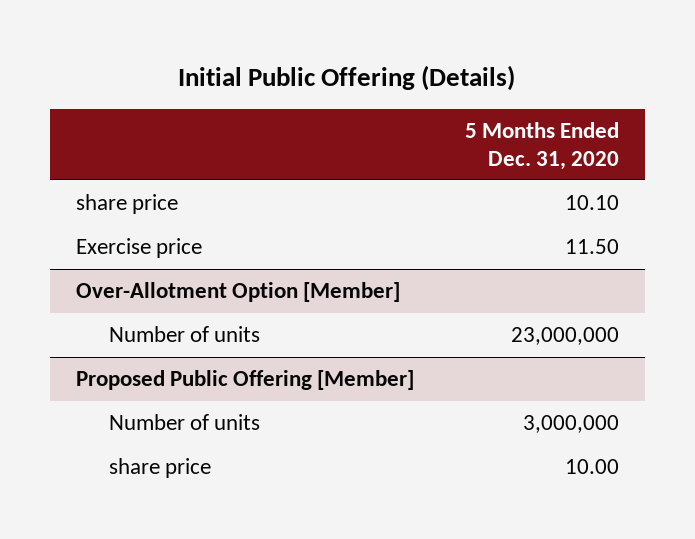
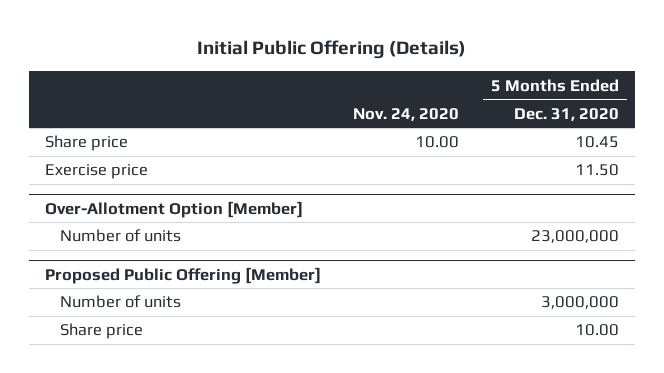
none -> [352,107,459,121] Nov. 24, 2020
[75,194,178,215] share price -> [44,135,128,152] Share price
[564,195,619,211] 10.10 -> [574,136,619,149] 10.45
[109,458,212,479] share price -> [59,323,143,340] Share price

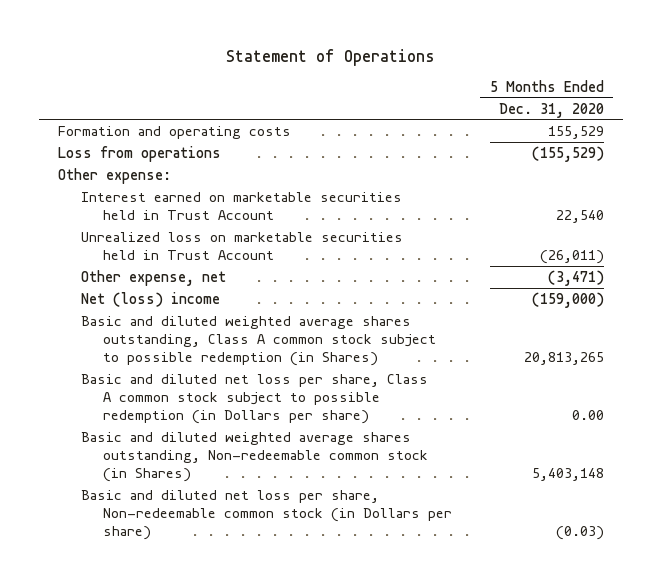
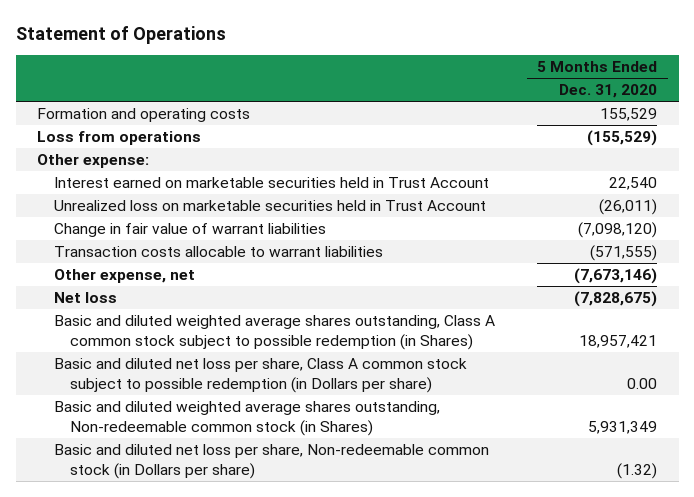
none -> [53,223,326,238] Change in fair value of warrant liabilities
none -> [53,246,383,258] Transaction costs allocable to warrant liabilities
[547,269,604,286] (3,471) -> [574,268,658,285] (7,673,146)
[80,291,220,307] Net (loss) income -> [53,292,117,304] Net loss
[531,291,604,308] (159,000) -> [574,291,658,308] (7,828,675)
[523,351,604,365] 20,813,265 -> [579,334,658,348] 18,957,421
[531,467,604,481] 5,403,148 -> [588,420,658,434] 5,931,349
[555,525,604,540] (0.03) -> [617,462,658,479] (1.32)

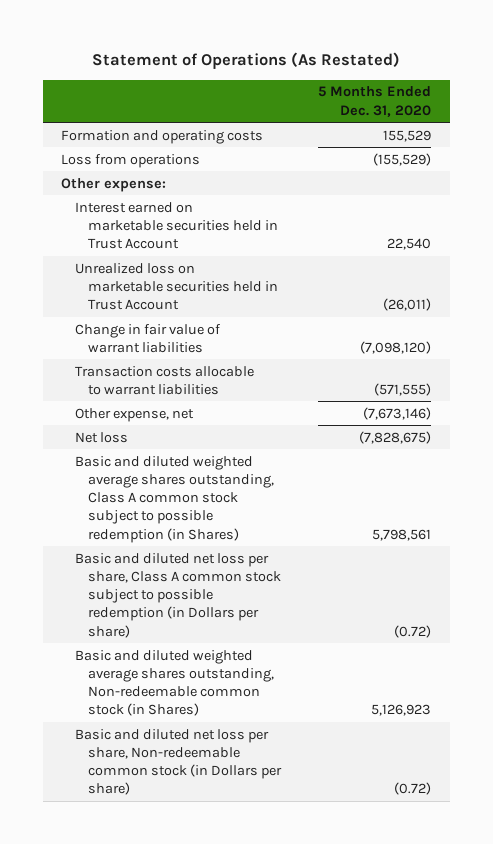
[15,25,226,44] Statement of Operations -> [92,52,401,70] Statement of Operations (As Restated)
[579,334,658,348] 18,957,421 -> [372,528,432,541] 5,798,561
[627,377,658,389] 0.00 -> [394,624,432,638] (0.72)
[588,420,658,434] 5,931,349 -> [371,704,432,717] 5,126,923
[617,462,658,479] (1.32) -> [394,782,432,796] (0.72)

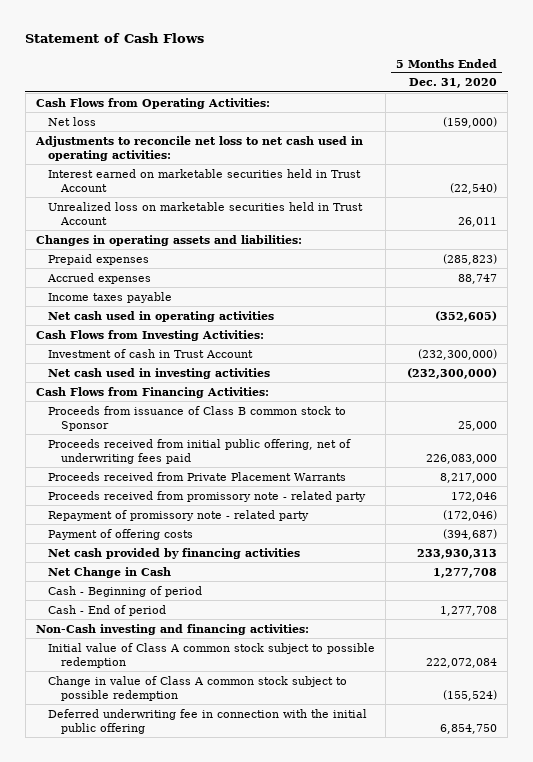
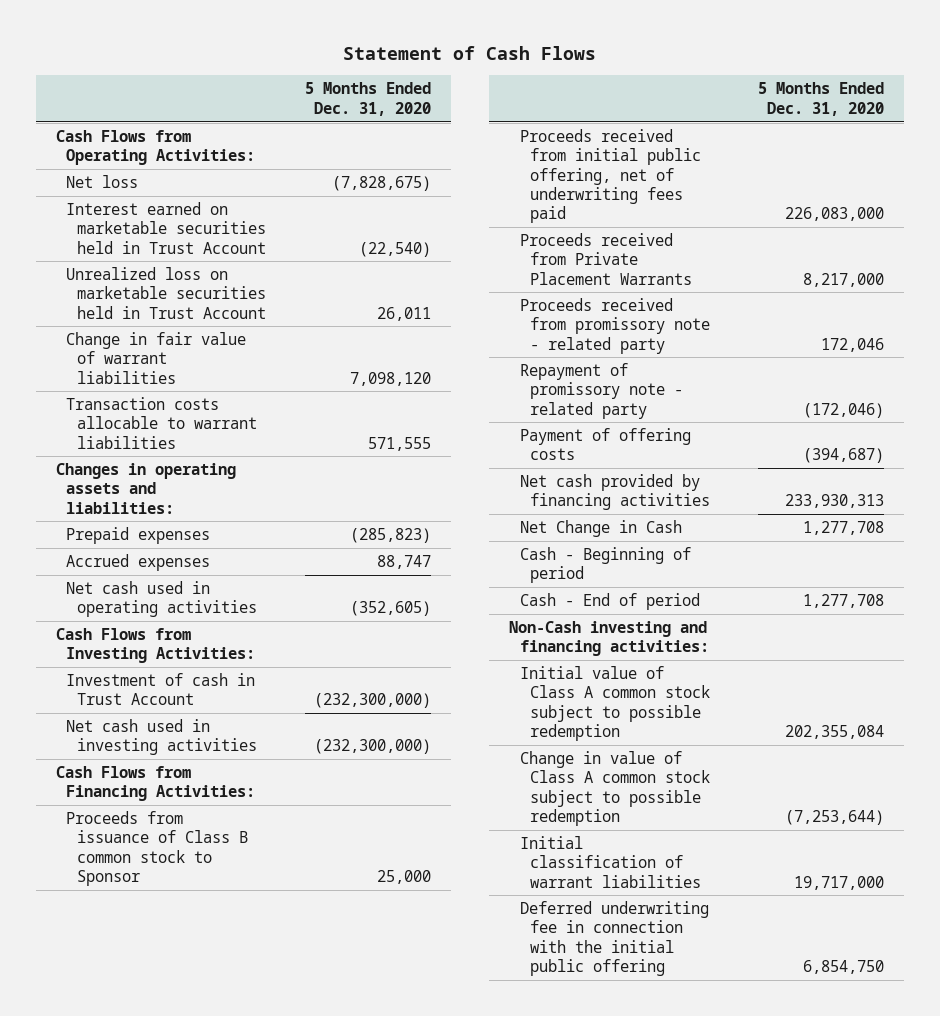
[34,135,363,161] Adjustments to reconcile net loss to net cash used in operating activities: -> none
[443,116,498,128] (159,000) -> [332,175,432,191] (7,828,675)
none -> [66,331,247,384] Change in fair value of warrant liabilities
none -> [66,396,258,449] Transaction costs allocable to warrant liabilities
[48,291,173,303] Income taxes payable -> none
[426,657,498,668] 222,072,084 -> [785,725,885,740] 202,355,084
[443,689,498,701] (155,524) -> [785,810,885,826] (7,253,644)
none -> [519,835,702,888] Initial classification of warrant liabilities

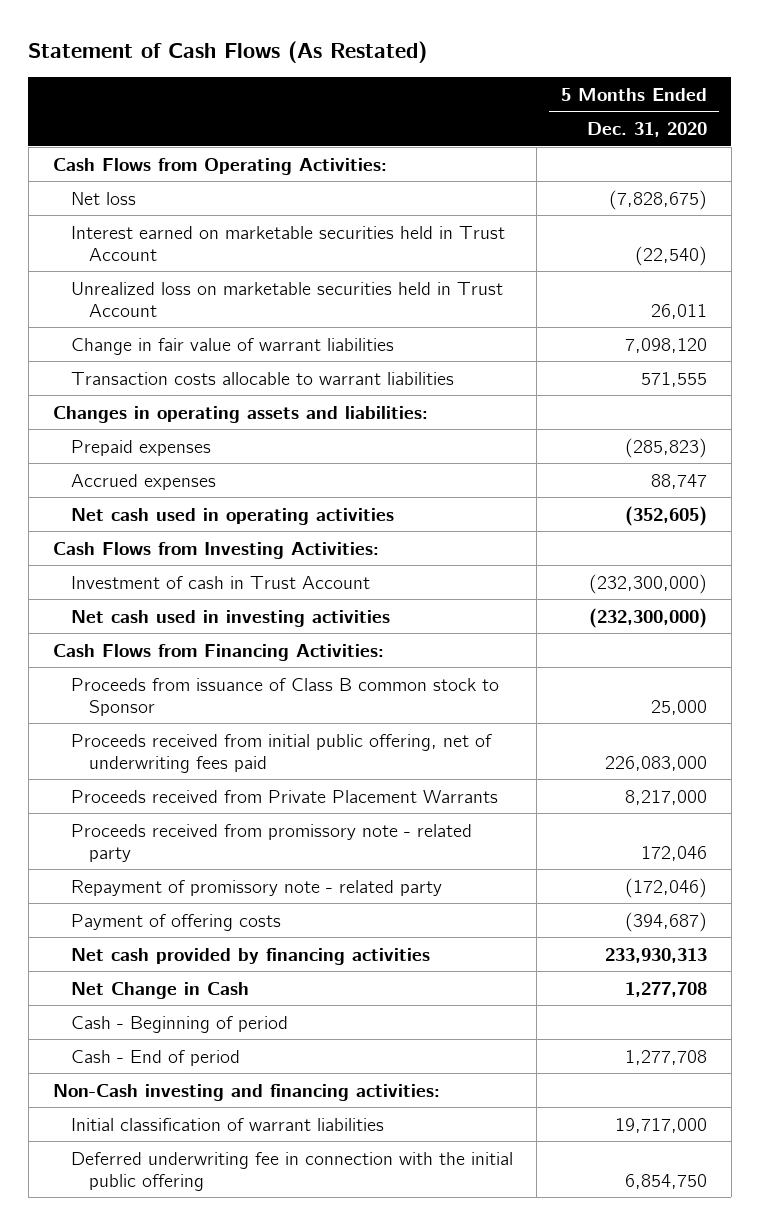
[342,46,596,61] Statement of Cash Flows -> [28,41,428,64] Statement of Cash Flows (As Restated)
[519,665,711,742] Initial value of Class A common stock subject to possible redemption -> none
[519,750,711,827] Change in value of Class A common stock subject to possible redemption -> none

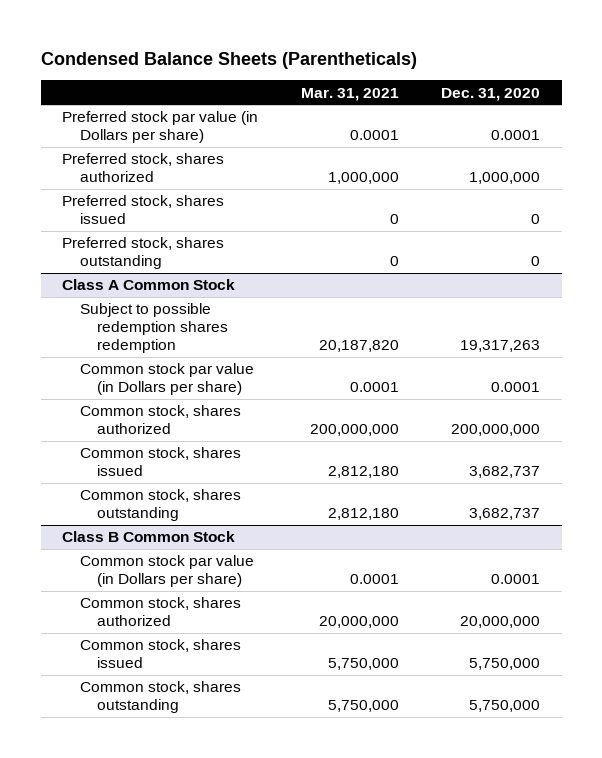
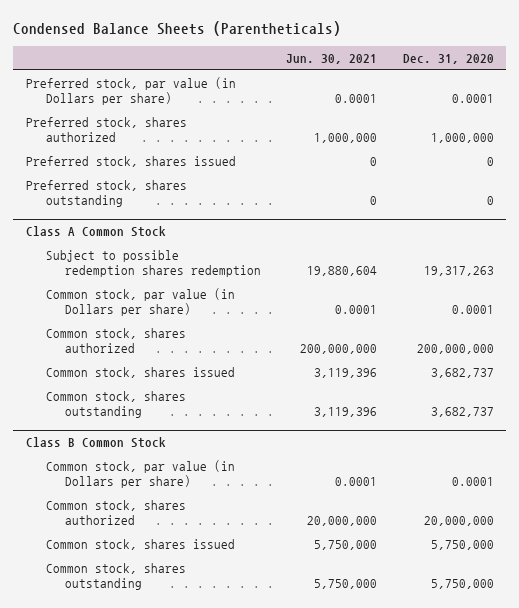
[300,87,399,101] Mar. 31, 2021 -> none
none -> [286,53,378,64] Jun. 30, 2021
[61,111,258,144] Preferred stock par value (in Dollars per share) -> [25,76,236,106] Preferred stock, par value (in Dollars per share)
[79,363,254,396] Common stock par value (in Dollars per share) -> [45,287,235,317] Common stock, par value (in Dollars per share)
[79,555,254,588] Common stock par value (in Dollars per share) -> [45,459,235,489] Common stock, par value (in Dollars per share)

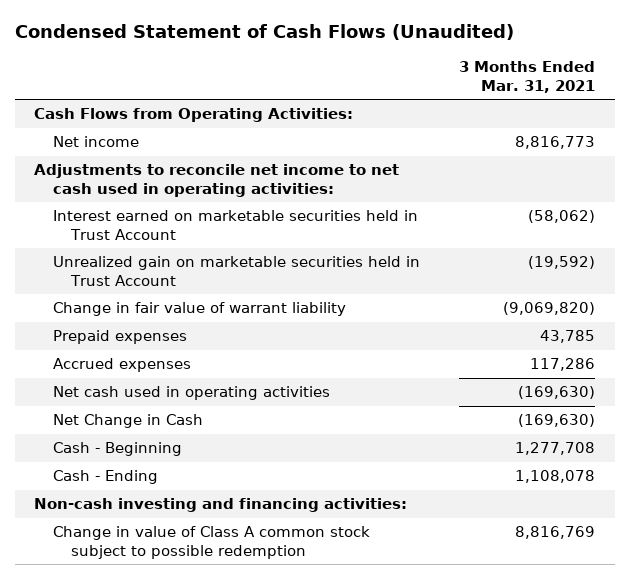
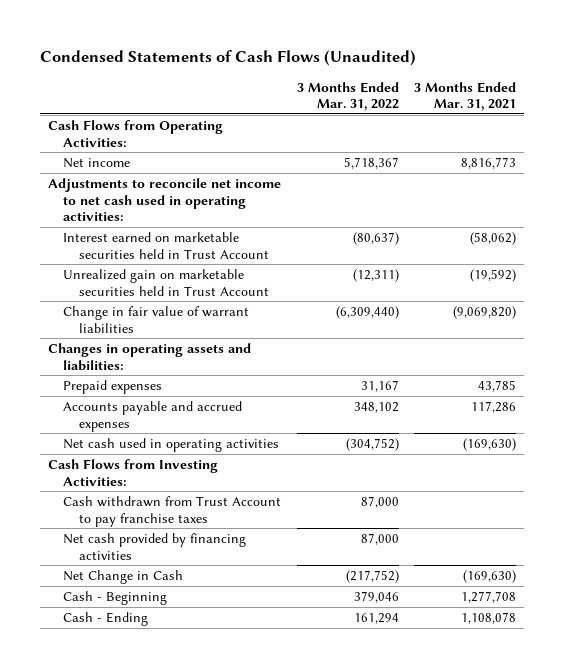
[14,23,514,40] Condensed Statement of Cash Flows (Unaudited) -> [40,50,417,67] Condensed Statements of Cash Flows (Unaudited)
none -> [296,81,399,112] 3 Months Ended Mar. 31, 2022
[52,302,346,317] Change in fair value of warrant liability -> [63,306,250,333] Change in fair value of warrant liabilities
none -> [47,343,251,371] Changes in operating assets and liabilities:
[52,358,191,373] Accrued expenses -> [63,401,243,432] Accounts payable and accrued expenses
none -> [47,459,218,486] Cash Flows from Investing Activities:
none -> [63,496,282,527] Cash withdrawn from Trust Account to pay franchise taxes
none -> [63,533,247,560] Net cash provided by financing activities
[34,498,408,513] Non-cash investing and financing activities: -> none
[52,526,370,559] Change in value of Class A common stock subject to possible redemption -> none

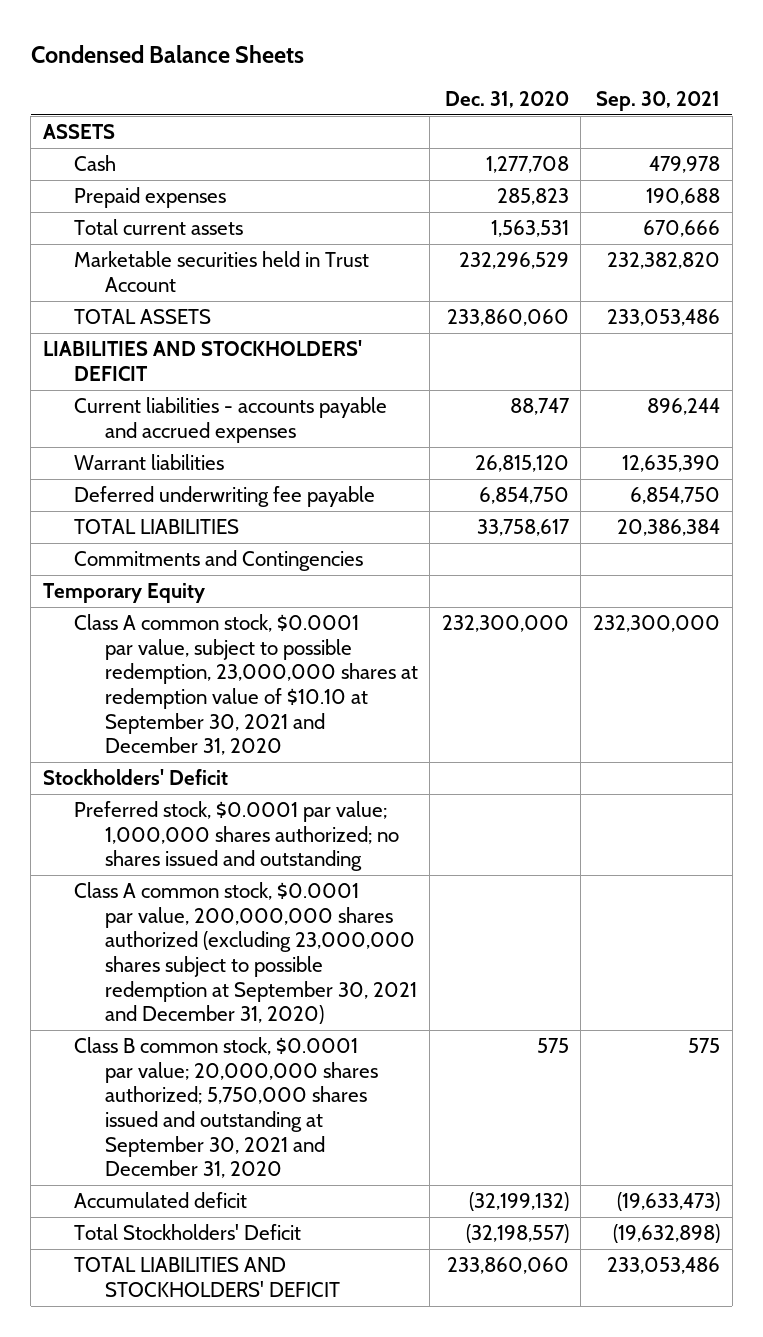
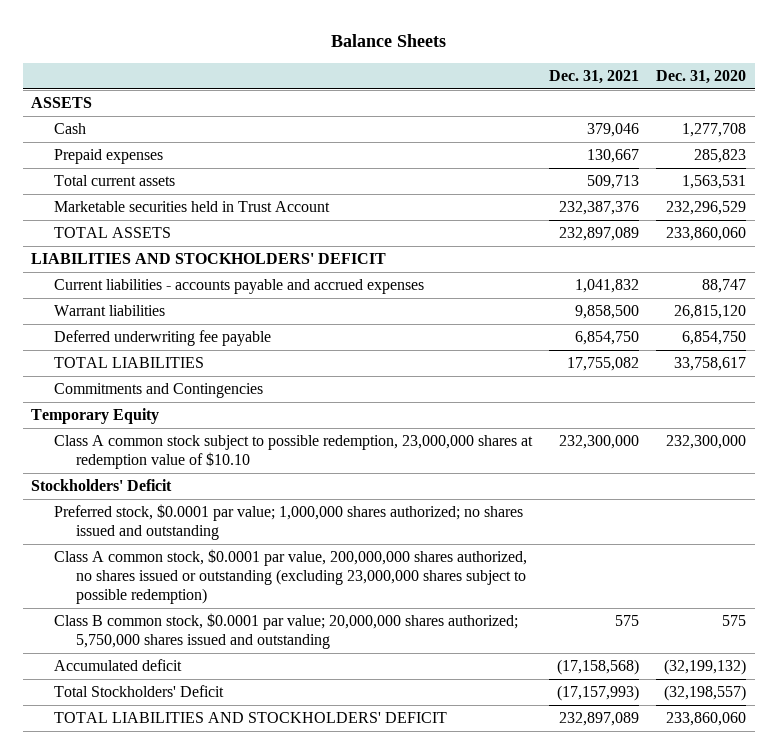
[30,44,304,63] Condensed Balance Sheets -> [330,34,446,48] Balance Sheets
[595,91,720,112] Sep. 30, 2021 -> none
none -> [548,69,639,84] Dec. 31, 2021
[73,614,418,756] Class A common stock, $0.0001 par value, subject to possible redemption, 23,000,000 shares at redemption value of $10.10 at September 30, 2021 and December 31, 2020 -> [53,434,533,470] Class A common stock subject to possible redemption, 23,000,000 shares at redemption value of $10.10
[73,882,417,1025] Class A common stock, $0.0001 par value, 200,000,000 shares authorized (excluding 23,000,000 shares subject to possible redemption at September 30, 2021 and December 31, 2020) -> [53,548,527,605] Class A common stock, $0.0001 par value, 200,000,000 shares authorized, no shares issued or outstanding (excluding 23,000,000 shares subject to possible redemption)
[73,1037,378,1179] Class B common stock, $0.0001 par value; 20,000,000 shares authorized; 5,750,000 shares issued and outstanding at September 30, 2021 and December 31, 2020 -> [53,612,518,650] Class B common stock, $0.0001 par value; 20,000,000 shares authorized; 5,750,000 shares issued and outstanding

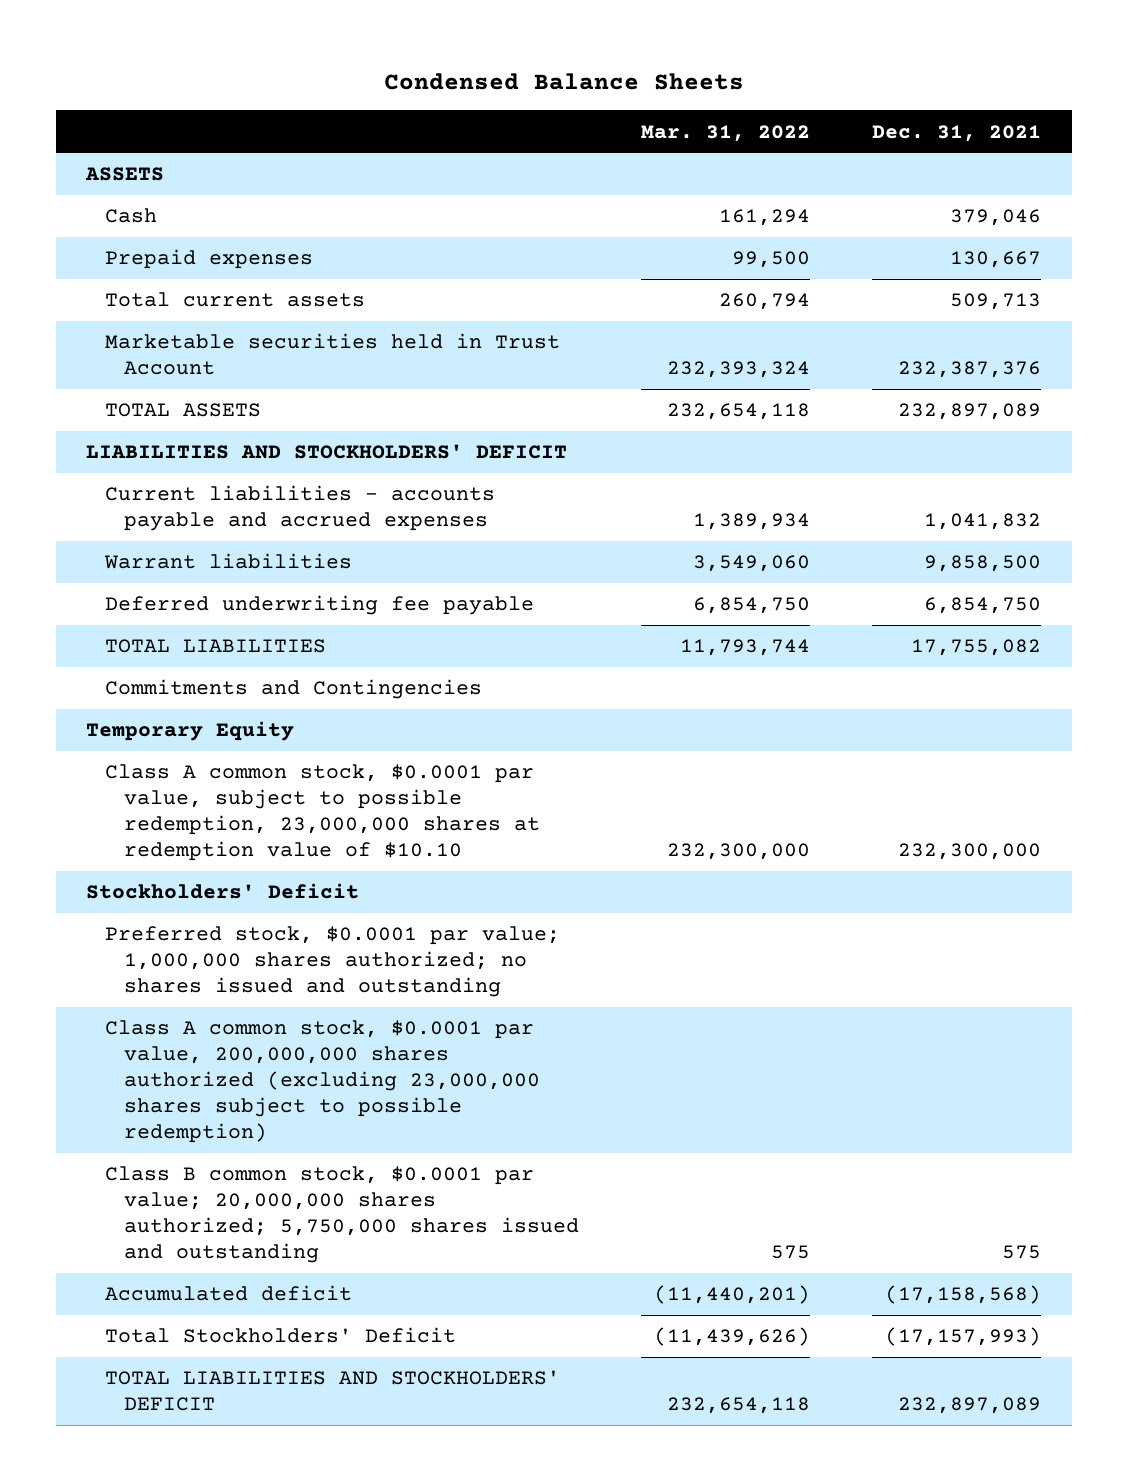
[330,34,446,48] Balance Sheets -> [383,72,744,90] Condensed Balance Sheets
[656,69,747,84] Dec. 31, 2020 -> none
none -> [641,124,811,142] Mar. 31, 2022
[53,434,533,470] Class A common stock subject to possible redemption, 23,000,000 shares at redemption value of $10.10 -> [105,764,541,862] Class A common stock, $0.0001 par value, subject to possible redemption, 23,000,000 shares at redemption value of $10.10
[53,548,527,605] Class A common stock, $0.0001 par value, 200,000,000 shares authorized, no shares issued or outstanding (excluding 23,000,000 shares subject to possible redemption) -> [105,1020,541,1144] Class A common stock, $0.0001 par value, 200,000,000 shares authorized (excluding 23,000,000 shares subject to possible redemption)

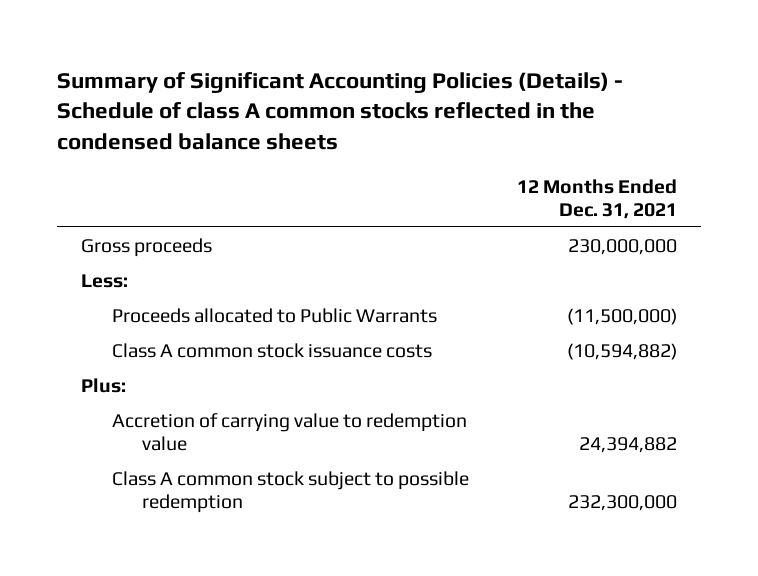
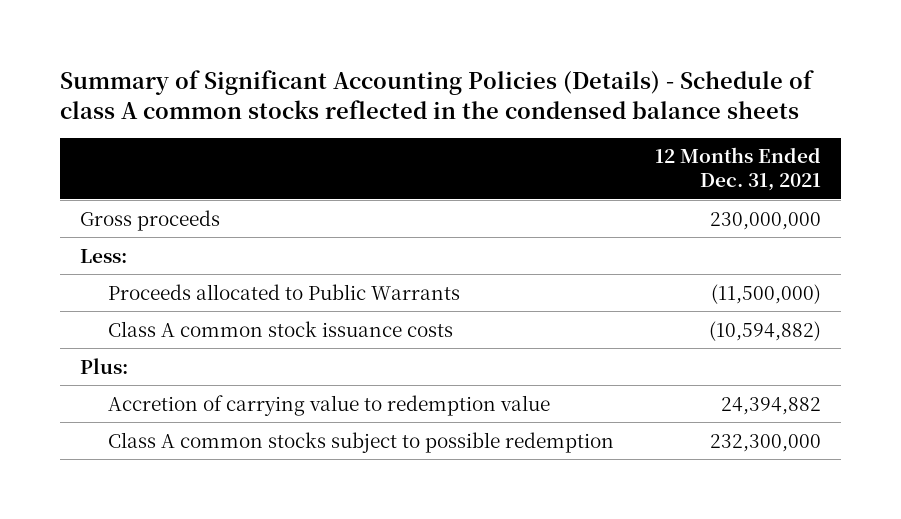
[111,470,469,513] Class A common stock subject to possible redemption -> [107,431,614,453] Class A common stocks subject to possible redemption

